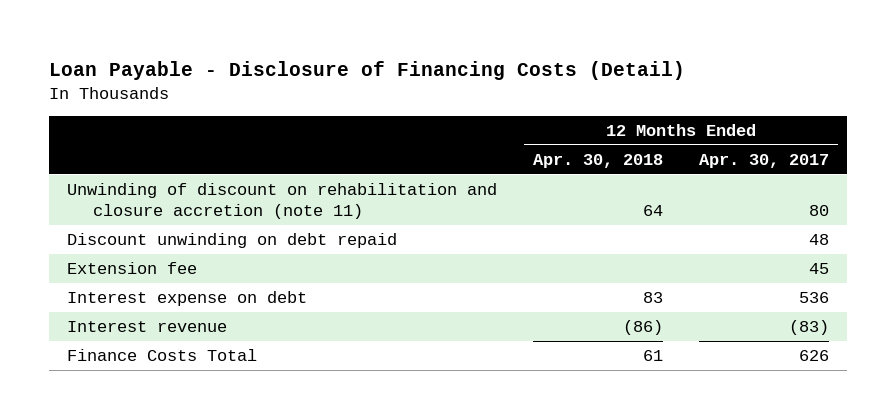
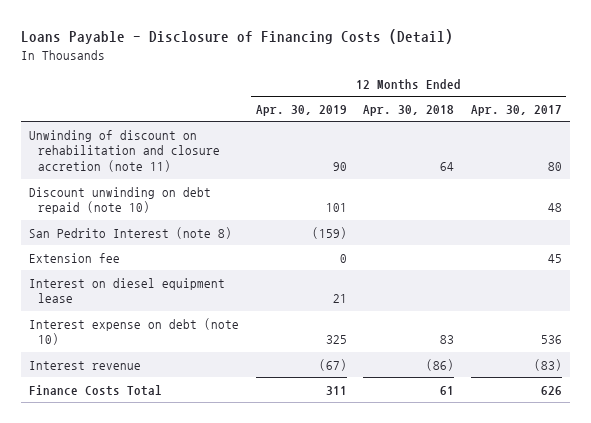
[49,60,686,80] Loan Payable - Disclosure of Financing Costs (Detail) -> [20,28,453,44] Loans Payable - Disclosure of Financing Costs (Detail)
none -> [255,104,347,116] Apr. 30, 2019
[67,233,398,249] Discount unwinding on debt repaid -> [29,186,212,215] Discount unwinding on debt repaid (note 10)
none -> [29,226,233,239] San Pedrito Interest (note 8)
none -> [29,277,226,304] Interest on diesel equipment lease
[67,291,308,307] Interest expense on debt -> [29,317,240,346] Interest expense on debt (note 10)

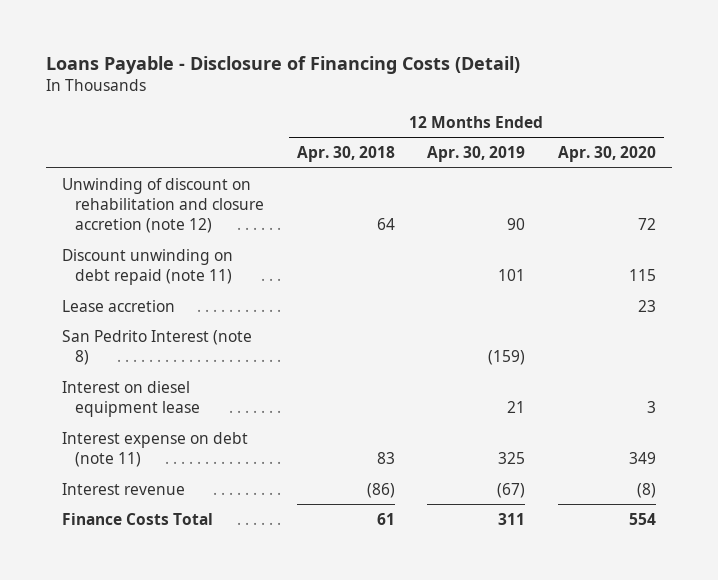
[470,104,562,116] Apr. 30, 2017 -> none
none -> [557,146,656,163] Apr. 30, 2020
[29,129,221,173] Unwinding of discount on rehabilitation and closure accretion (note 11) -> [62,177,265,234] Unwinding of discount on rehabilitation and closure accretion (note 12)
[29,186,212,215] Discount unwinding on debt repaid (note 10) -> [62,248,234,286] Discount unwinding on debt repaid (note 11)
none -> [62,299,176,312] Lease accretion
[29,252,121,263] Extension fee -> none
[29,317,240,346] Interest expense on debt (note 10) -> [62,431,249,468] Interest expense on debt (note 11)

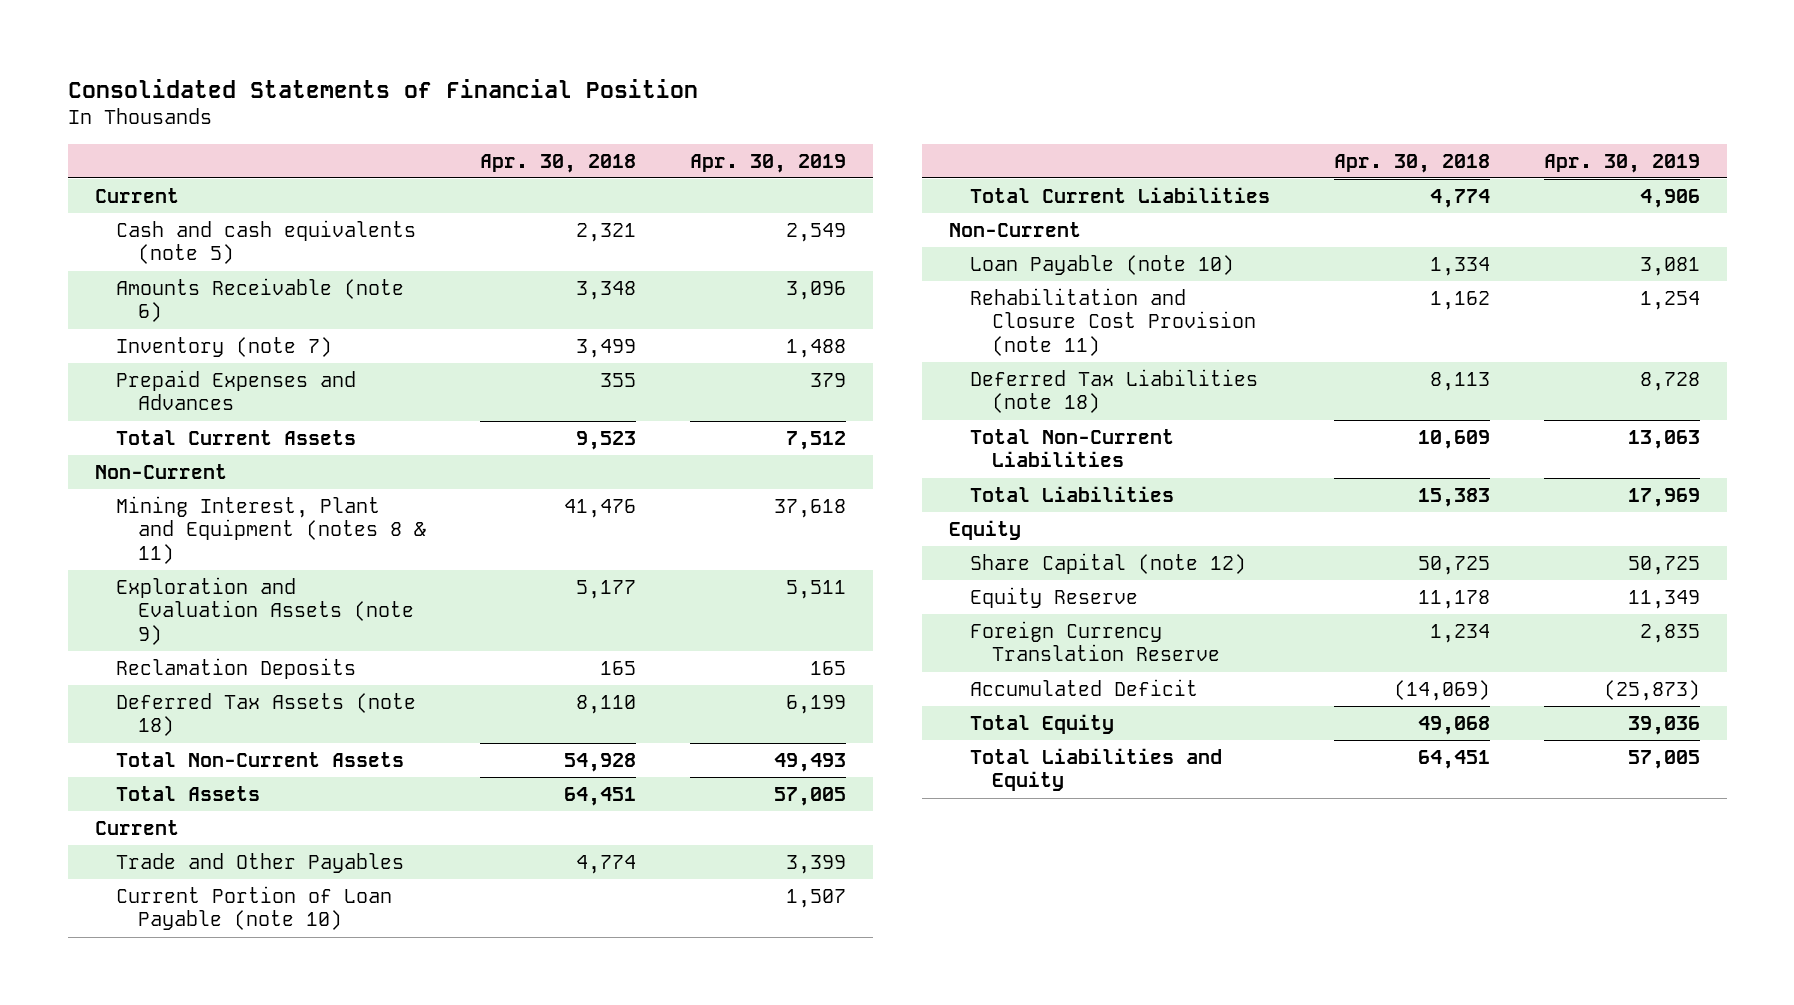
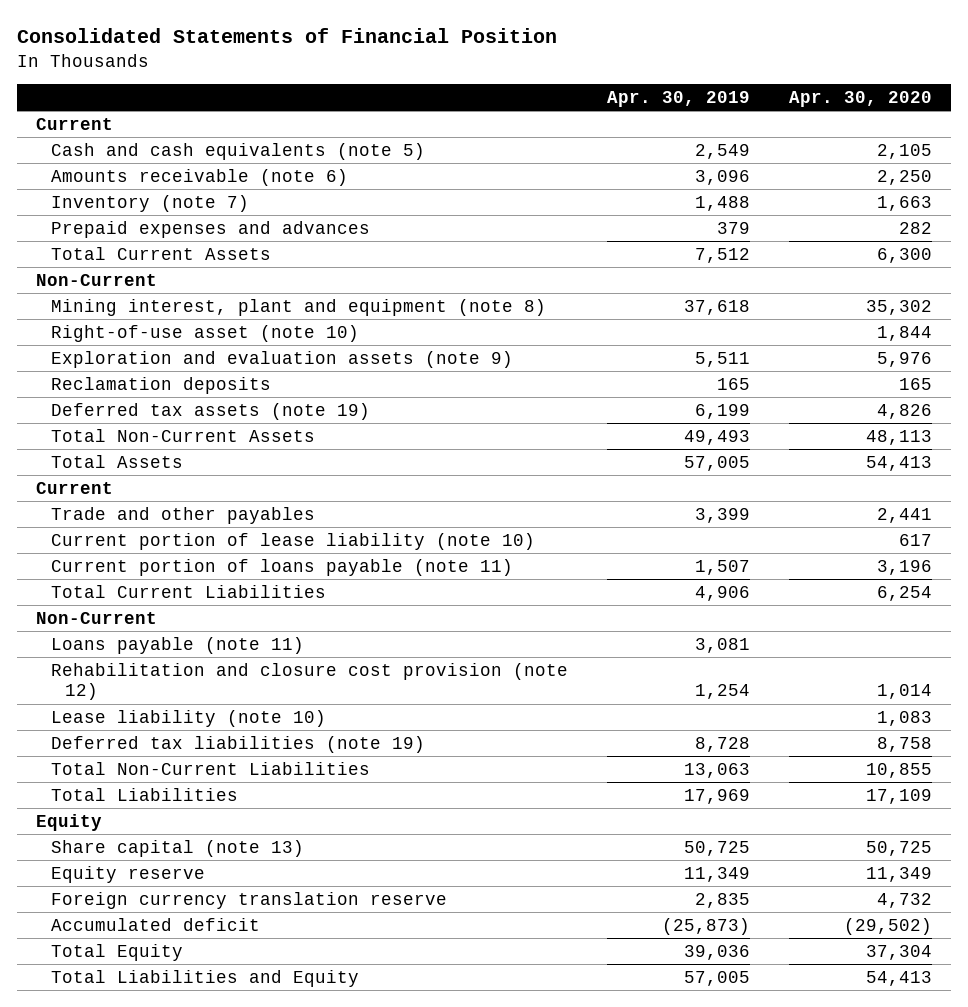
[479,153,636,173] Apr. 30, 2018 -> none
none -> [788,90,932,107] Apr. 30, 2020
[116,277,405,323] Amounts Receivable (note 6) -> [50,168,348,186] Amounts receivable (note 6)
[116,369,357,411] Prepaid Expenses and Advances -> [50,220,370,238] Prepaid expenses and advances
[116,495,426,564] Mining Interest, Plant and Equipment (notes 8 & 11) -> [50,298,546,316] Mining interest, plant and equipment (note 8)
none -> [50,324,359,342] Right-of-use asset (note 10)
[116,576,414,645] Exploration and Evaluation Assets (note 9) -> [50,350,513,368] Exploration and evaluation assets (note 9)
[116,657,357,679] Reclamation Deposits -> [50,376,271,394] Reclamation deposits
[116,692,417,737] Deferred Tax Assets (note 18) -> [50,402,370,420] Deferred tax assets (note 19)
[116,852,405,873] Trade and Other Payables -> [50,506,315,524] Trade and other payables
none -> [50,532,535,550] Current portion of lease liability (note 10)
[116,885,393,931] Current Portion of Loan Payable (note 10) -> [50,558,513,576] Current portion of loans payable (note 11)
[970,254,1235,275] Loan Payable (note 10) -> [50,636,304,654] Loans payable (note 11)
[970,287,1256,356] Rehabilitation and Closure Cost Provision (note 11) -> [50,662,568,701] Rehabilitation and closure cost provision (note 12)
none -> [50,709,326,727] Lease liability (note 10)
[970,368,1259,414] Deferred Tax Liabilities (note 18) -> [50,735,425,753] Deferred tax liabilities (note 19)
[970,552,1247,574] Share Capital (note 12) -> [50,839,304,857] Share capital (note 13)
[970,586,1139,608] Equity Reserve -> [50,865,205,883] Equity reserve
[970,620,1220,662] Foreign Currency Translation Reserve -> [50,891,447,909] Foreign currency translation reserve
[970,678,1199,696] Accumulated Deficit -> [50,917,260,931] Accumulated deficit

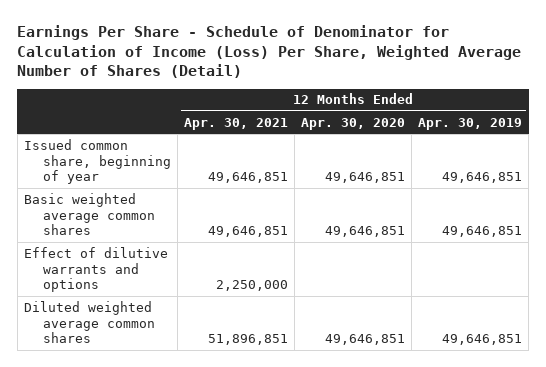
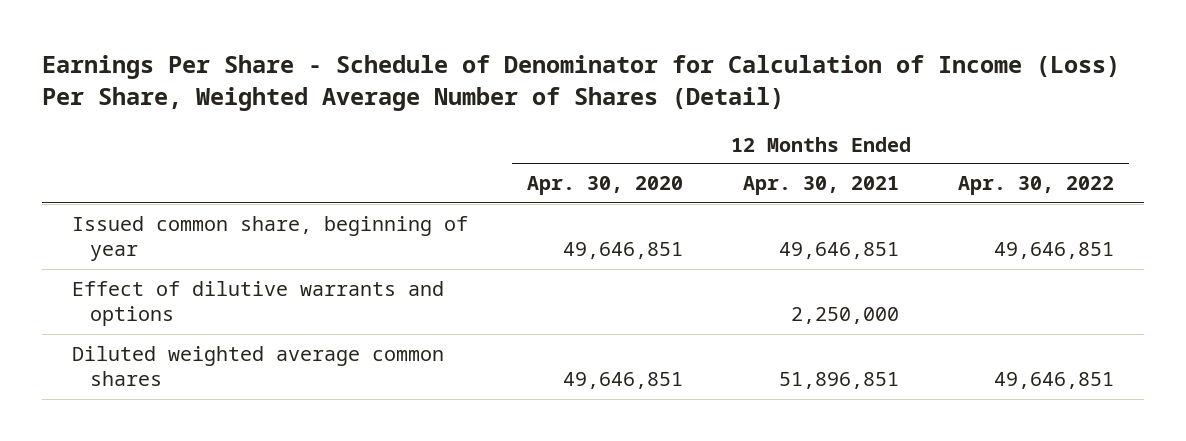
[418,117,523,130] Apr. 30, 2019 -> none
none -> [958,176,1115,196] Apr. 30, 2022
[23,192,156,236] Basic weighted average common shares -> none

